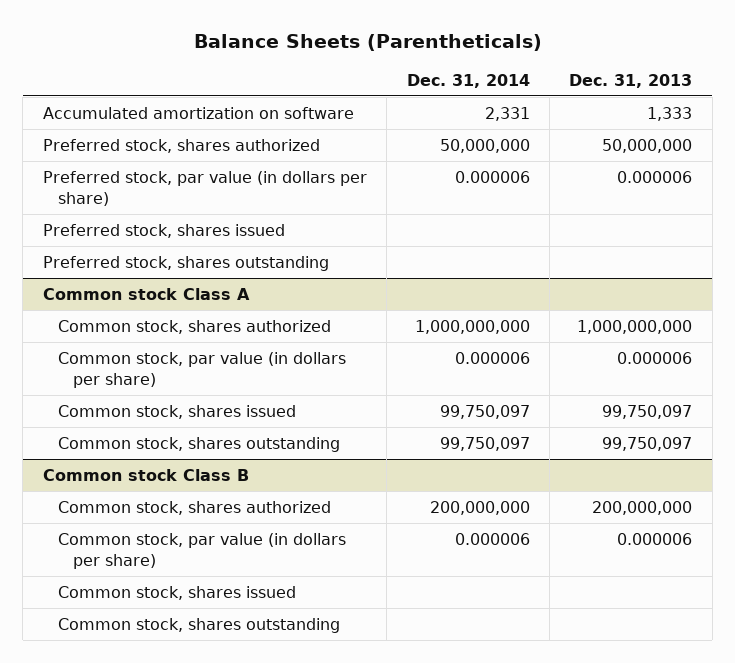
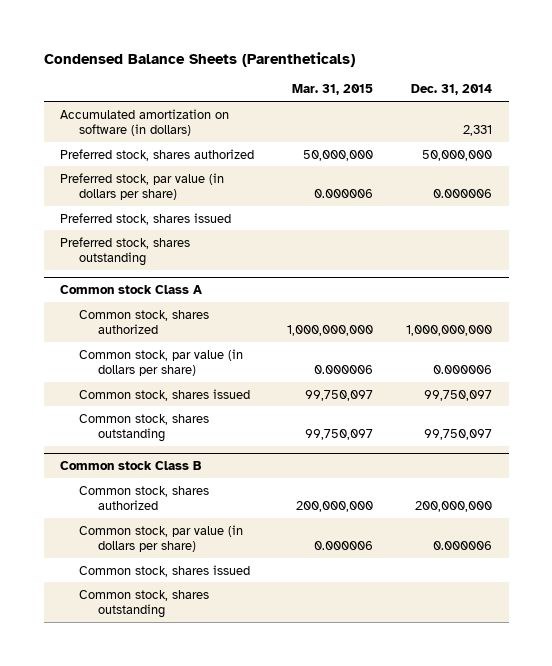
[193,33,542,51] Balance Sheets (Parentheticals) -> [43,51,355,67] Condensed Balance Sheets (Parentheticals)
[569,73,693,88] Dec. 31, 2013 -> none
none -> [292,84,374,96] Mar. 31, 2015
[42,107,354,120] Accumulated amortization on software -> [60,108,230,136] Accumulated amortization on software (in dollars)

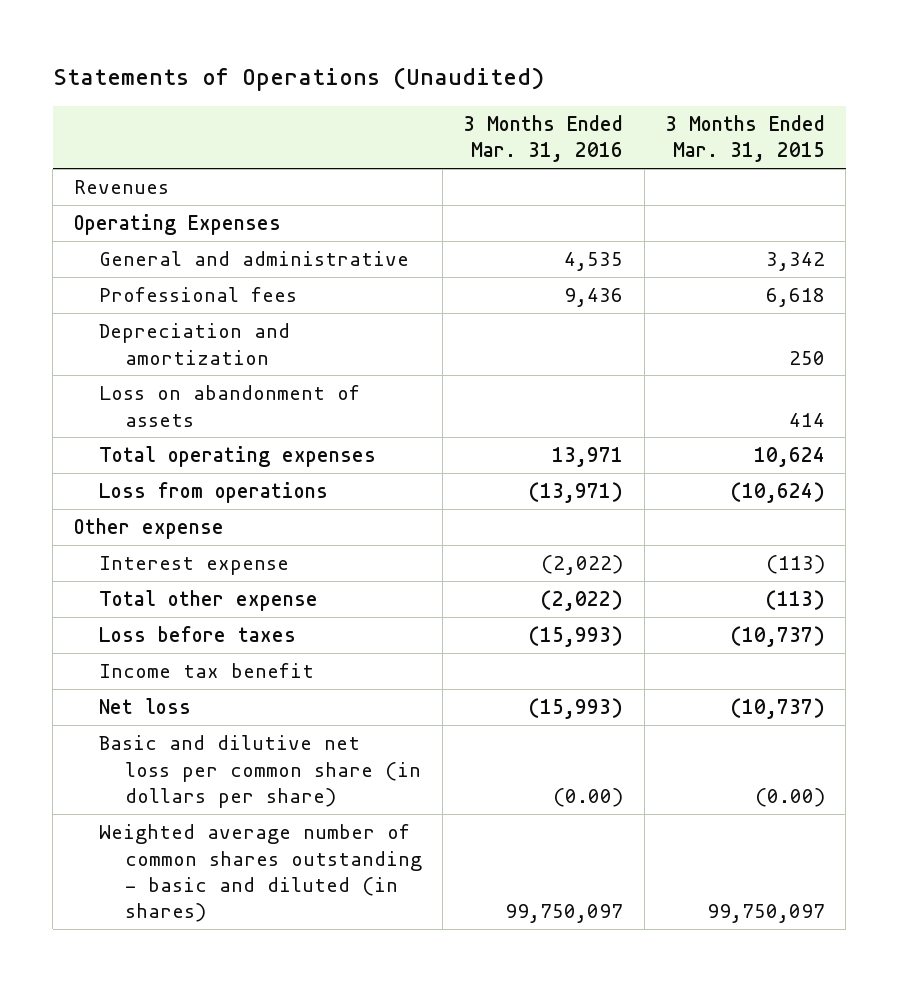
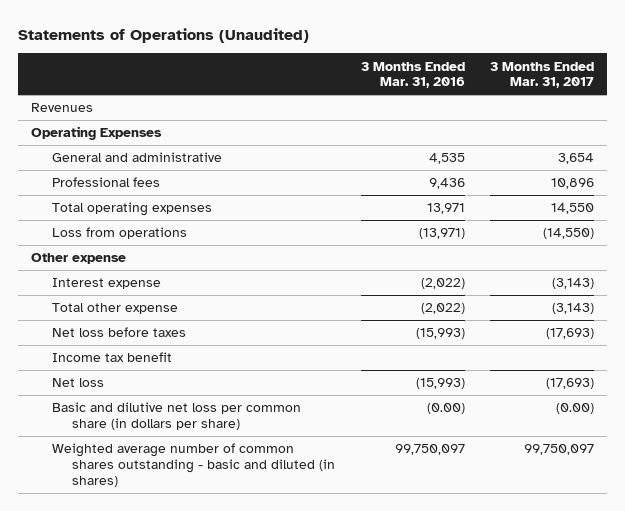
[664,114,825,163] 3 Months Ended Mar. 31, 2015 -> none
none -> [490,61,595,89] 3 Months Ended Mar. 31, 2017
[99,323,291,365] Depreciation and amortization -> none
[99,385,361,427] Loss on abandonment of assets -> none
[99,626,297,643] Loss before taxes -> [51,327,186,338] Net loss before taxes

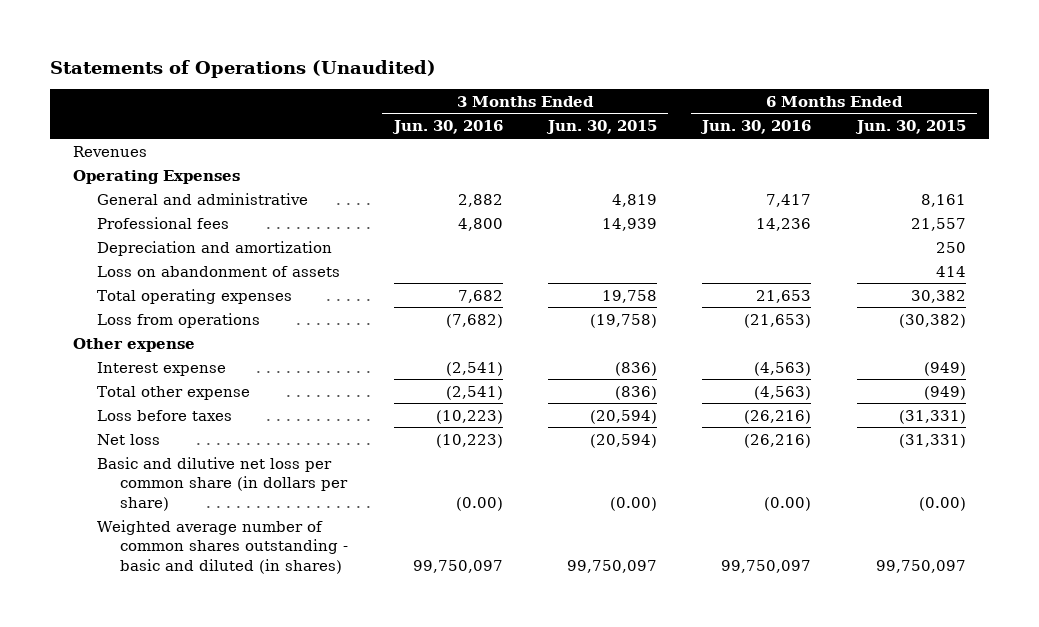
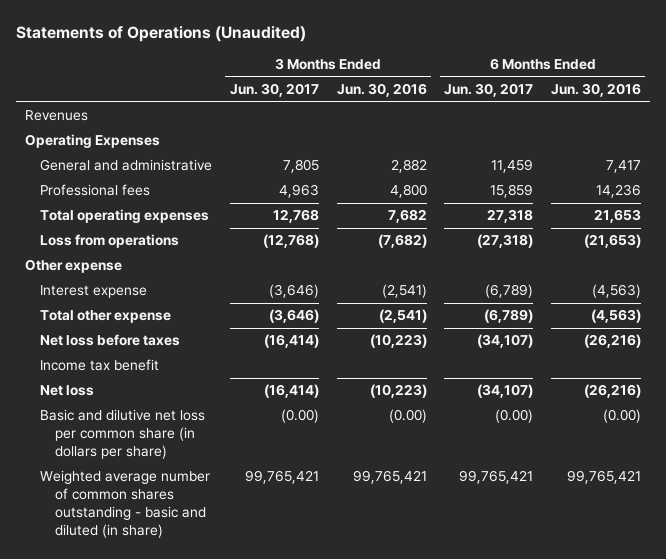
[546,120,658,135] Jun. 30, 2015 -> none
[854,120,966,135] Jun. 30, 2015 -> none
none -> [229,83,319,98] Jun. 30, 2017
none -> [444,83,534,98] Jun. 30, 2017
[96,240,332,256] Depreciation and amortization -> none
[96,265,340,277] Loss on abandonment of assets -> none
[96,409,232,421] Loss before taxes -> [40,334,181,347] Net loss before taxes
none -> [40,359,160,372] Income tax benefit
[96,519,349,574] Weighted average number of common shares outstanding - basic and diluted (in shares) -> [40,470,211,539] Weighted average number of common shares outstanding - basic and diluted (in share)
[412,559,503,573] 99,750,097 -> [352,470,427,485] 99,765,421
[721,559,812,573] 99,750,097 -> [567,470,642,485] 99,765,421

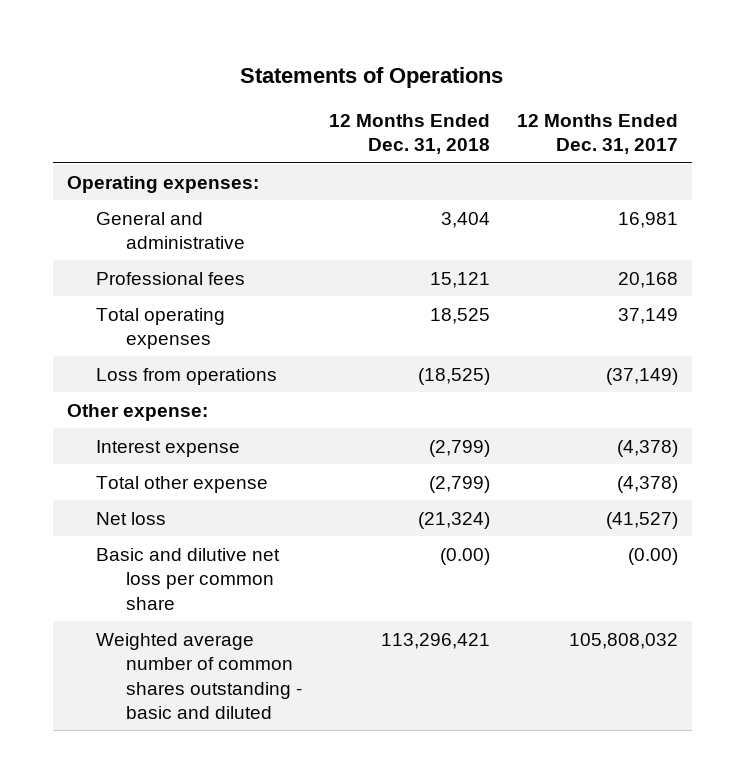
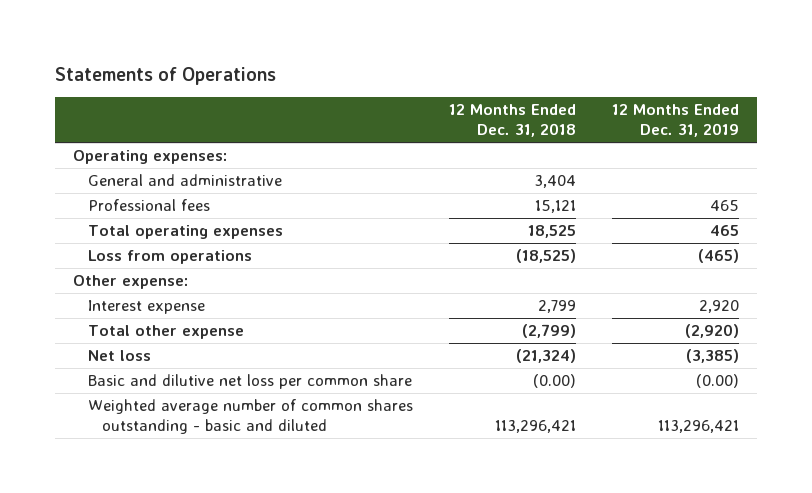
[516,114,678,155] 12 Months Ended Dec. 31, 2017 -> none
none -> [611,104,739,138] 12 Months Ended Dec. 31, 2019
[428,439,490,457] (2,799) -> [537,300,576,314] 2,799

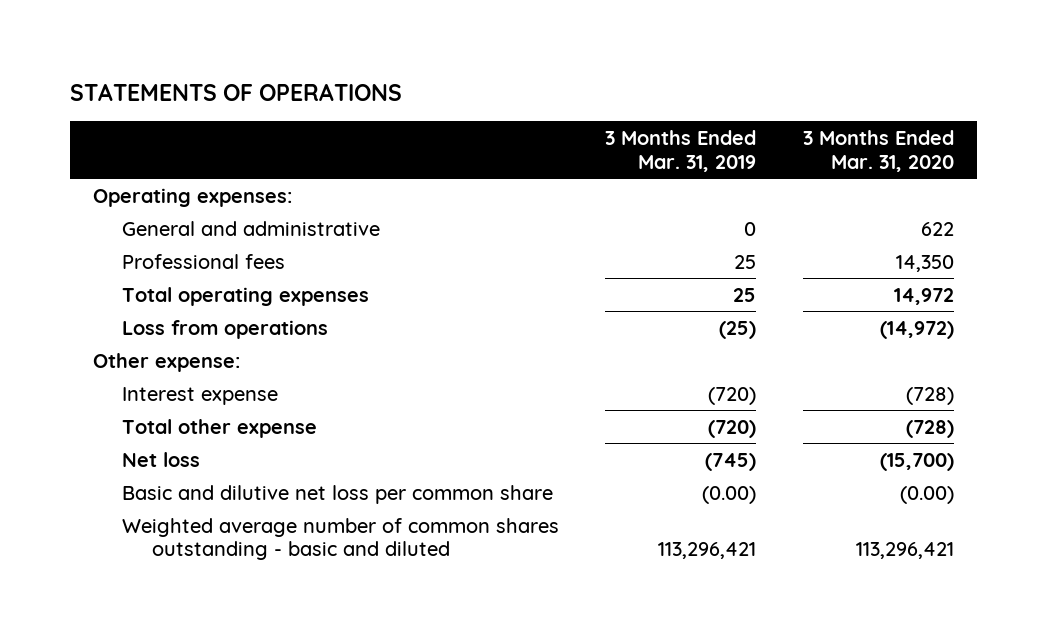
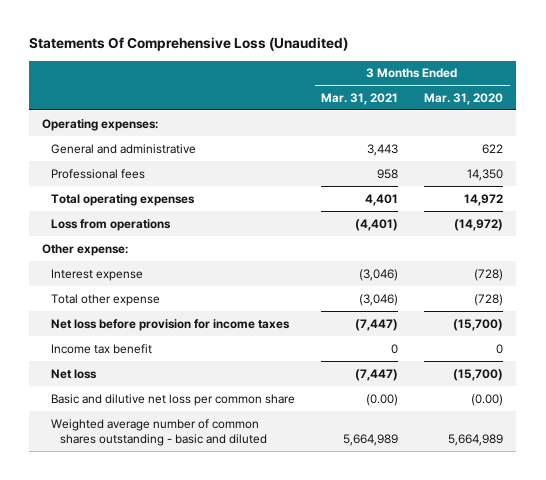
[69,82,402,101] STATEMENTS OF OPERATIONS -> [29,37,349,52] Statements Of Comprehensive Loss (Unaudited)
[605,129,757,172] 3 Months Ended Mar. 31, 2019 -> none
none -> [321,92,399,105] Mar. 31, 2021
none -> [51,318,291,331] Net loss before provision for income taxes
none -> [51,343,153,354] Income tax benefit
[855,542,954,560] 113,296,421 -> [448,434,504,447] 5,664,989

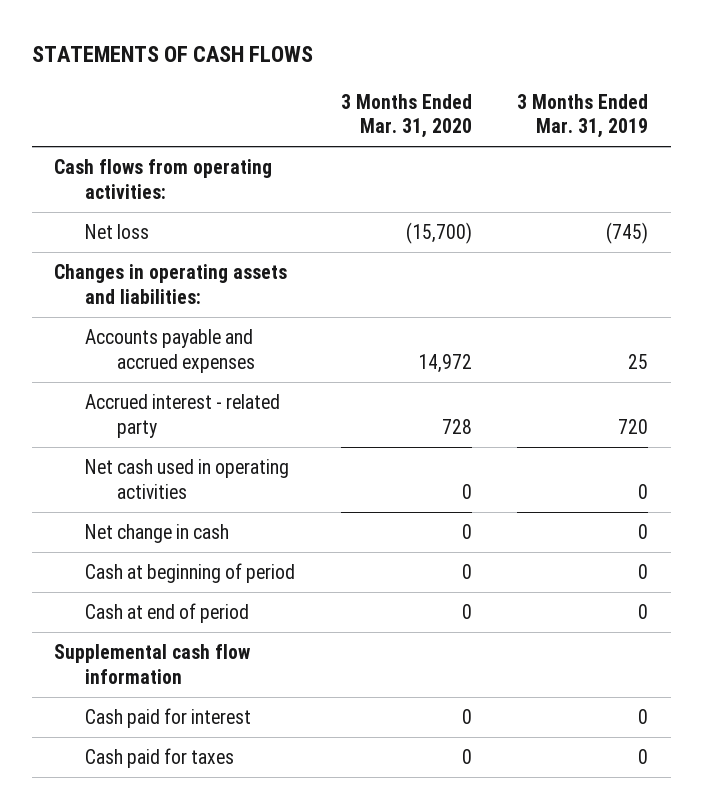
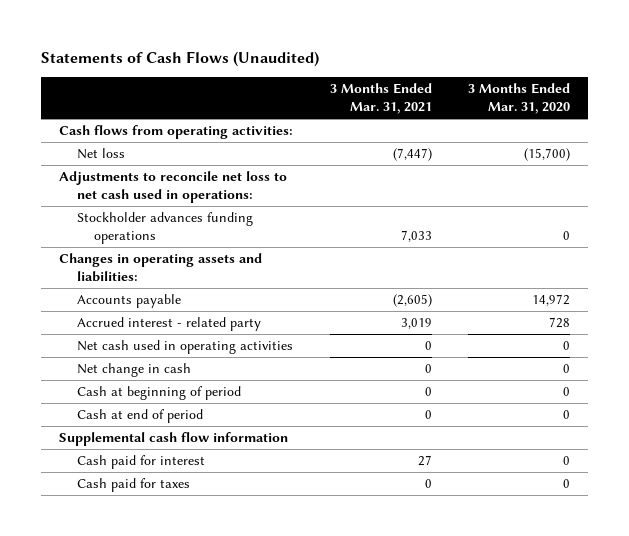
[31,46,313,63] STATEMENTS OF CASH FLOWS -> [40,50,319,67] Statements of Cash Flows (Unaudited)
[517,93,649,139] 3 Months Ended Mar. 31, 2019 -> none
none -> [329,82,432,114] 3 Months Ended Mar. 31, 2021
none -> [59,171,288,204] Adjustments to reconcile net loss to net cash used in operations:
none -> [76,212,253,245] Stockholder advances funding operations
[85,328,255,373] Accounts payable and accrued expenses -> [76,294,181,309] Accounts payable

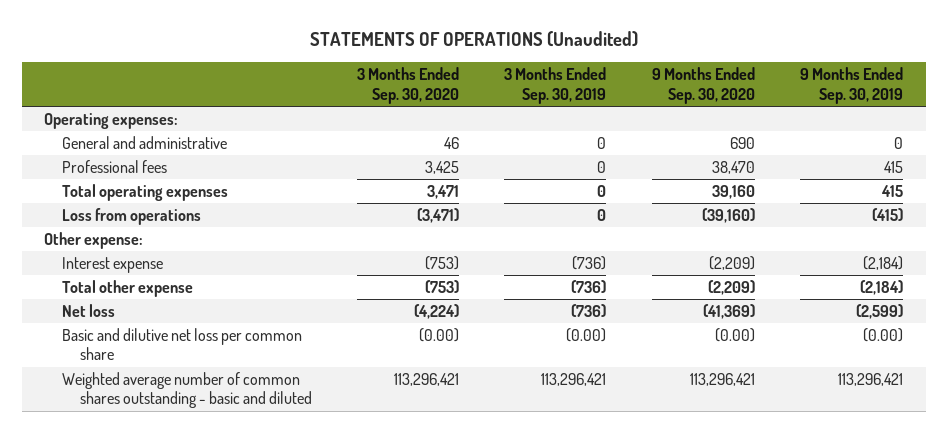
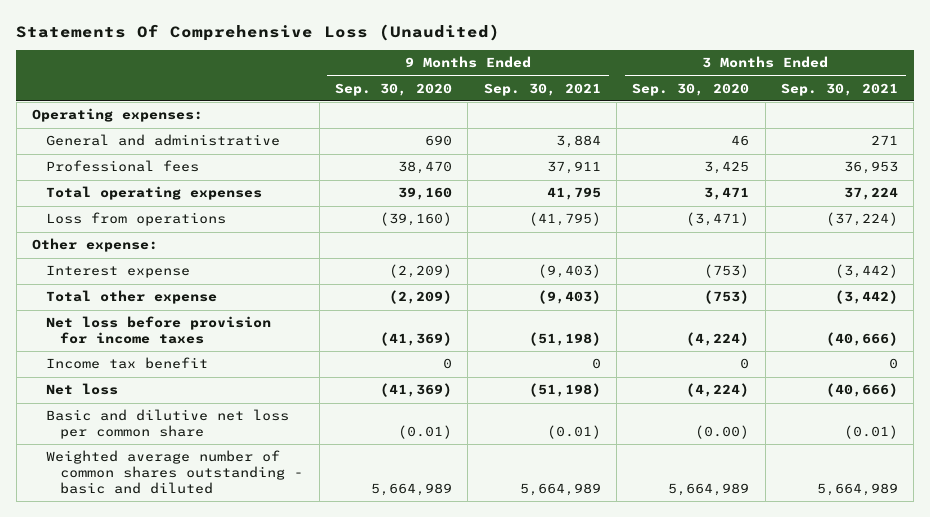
[309,31,638,48] STATEMENTS OF OPERATIONS (Unaudited) -> [16,23,501,41] Statements Of Comprehensive Loss (Unaudited)
[504,67,607,104] 3 Months Ended Sep. 30, 2019 -> none
[799,67,903,104] 9 Months Ended Sep. 30, 2019 -> none
none -> [483,82,601,96] Sep. 30, 2021
none -> [781,82,899,96] Sep. 30, 2021
none -> [46,316,272,345] Net loss before provision for income taxes
none -> [46,357,209,370] Income tax benefit
[714,328,755,343] (0.00) -> [398,425,453,440] (0.01)
[393,373,459,387] 113,296,421 -> [668,482,750,496] 5,664,989
[689,373,755,387] 113,296,421 -> [371,482,453,496] 5,664,989

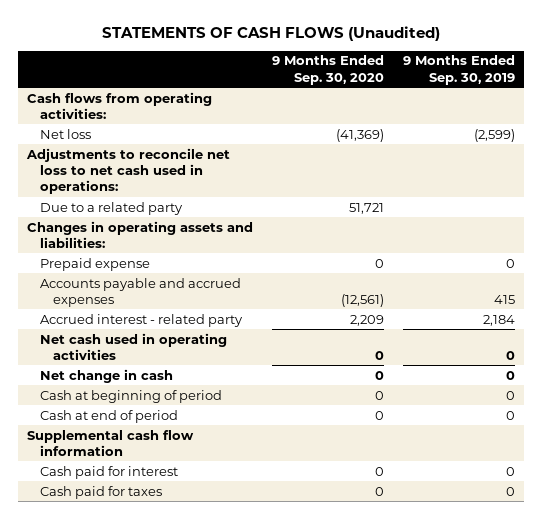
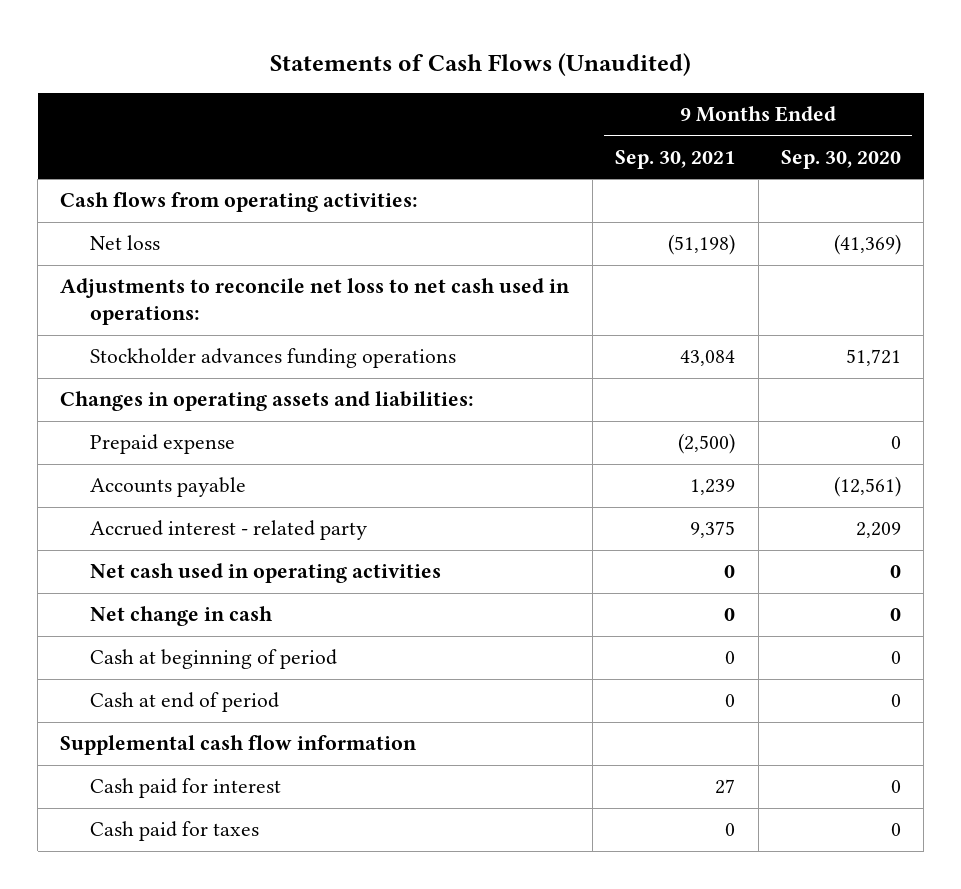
[101,25,440,41] STATEMENTS OF CASH FLOWS (Unaudited) -> [269,53,691,77] Statements of Cash Flows (Unaudited)
[402,55,515,85] 9 Months Ended Sep. 30, 2019 -> none
none -> [615,149,736,169] Sep. 30, 2021
[40,201,184,215] Due to a related party -> [89,348,456,369] Stockholder advances funding operations
[40,277,242,307] Accounts payable and accrued expenses -> [89,477,246,498] Accounts payable

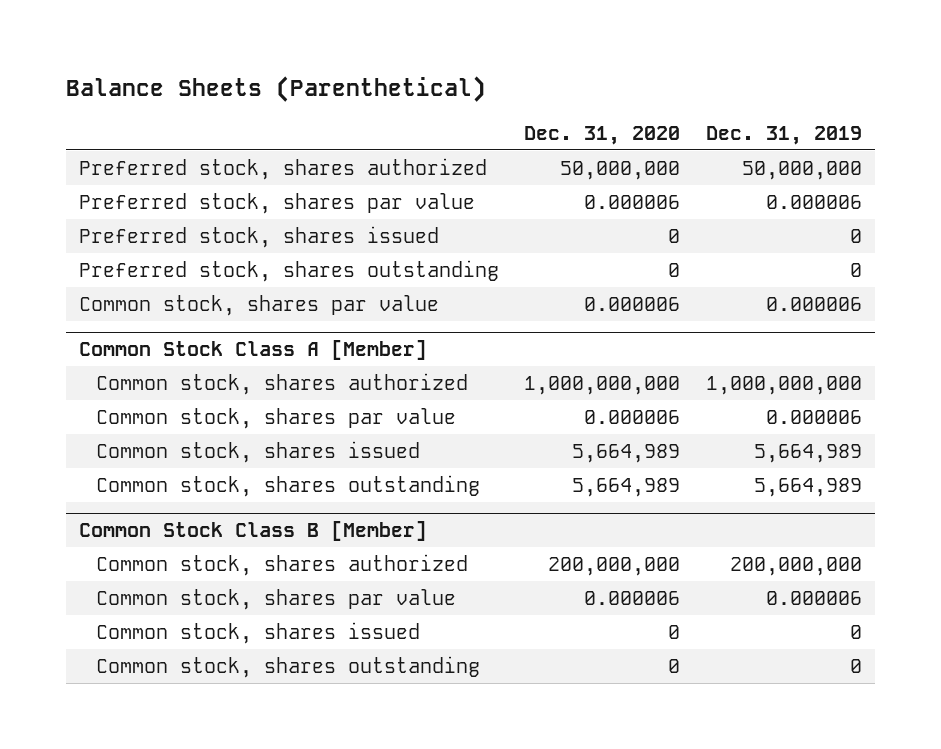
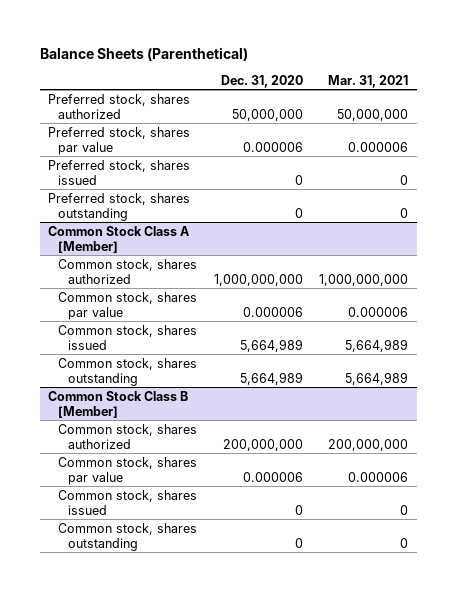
[706,125,863,145] Dec. 31, 2019 -> none
none -> [328,74,409,88] Mar. 31, 2021
[78,294,439,316] Common stock, shares par value -> none

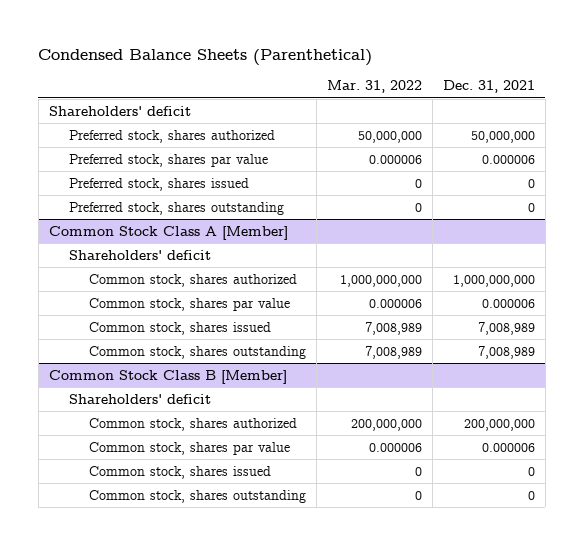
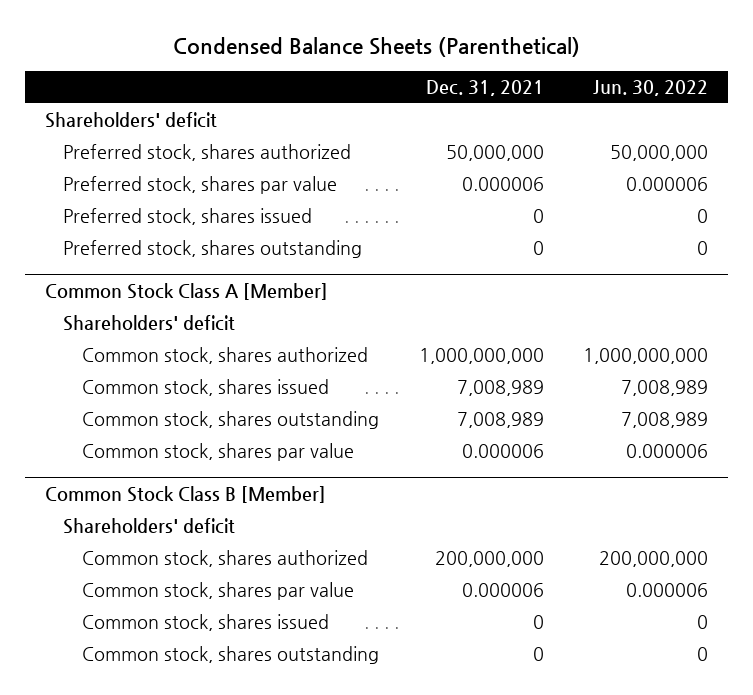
[326,80,422,94] Mar. 31, 2022 -> none
none -> [592,80,708,97] Jun. 30, 2022
[88,297,290,311] Common stock, shares par value -> [82,443,355,462] Common stock, shares par value

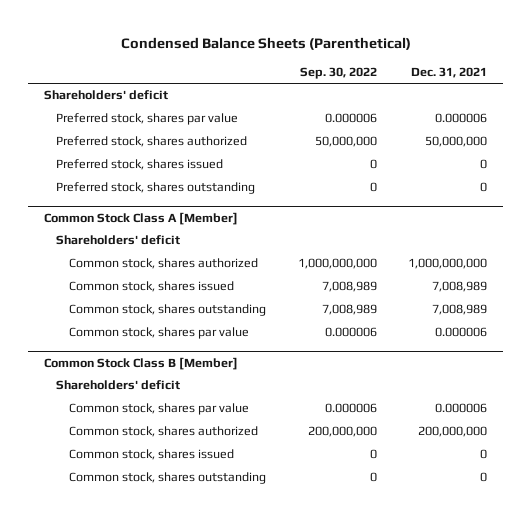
[592,80,708,97] Jun. 30, 2022 -> none
none -> [299,67,377,80] Sep. 30, 2022
[63,144,352,162] Preferred stock, shares authorized -> [56,136,248,148] Preferred stock, shares authorized
[82,550,369,568] Common stock, shares authorized -> [69,426,259,438] Common stock, shares authorized

